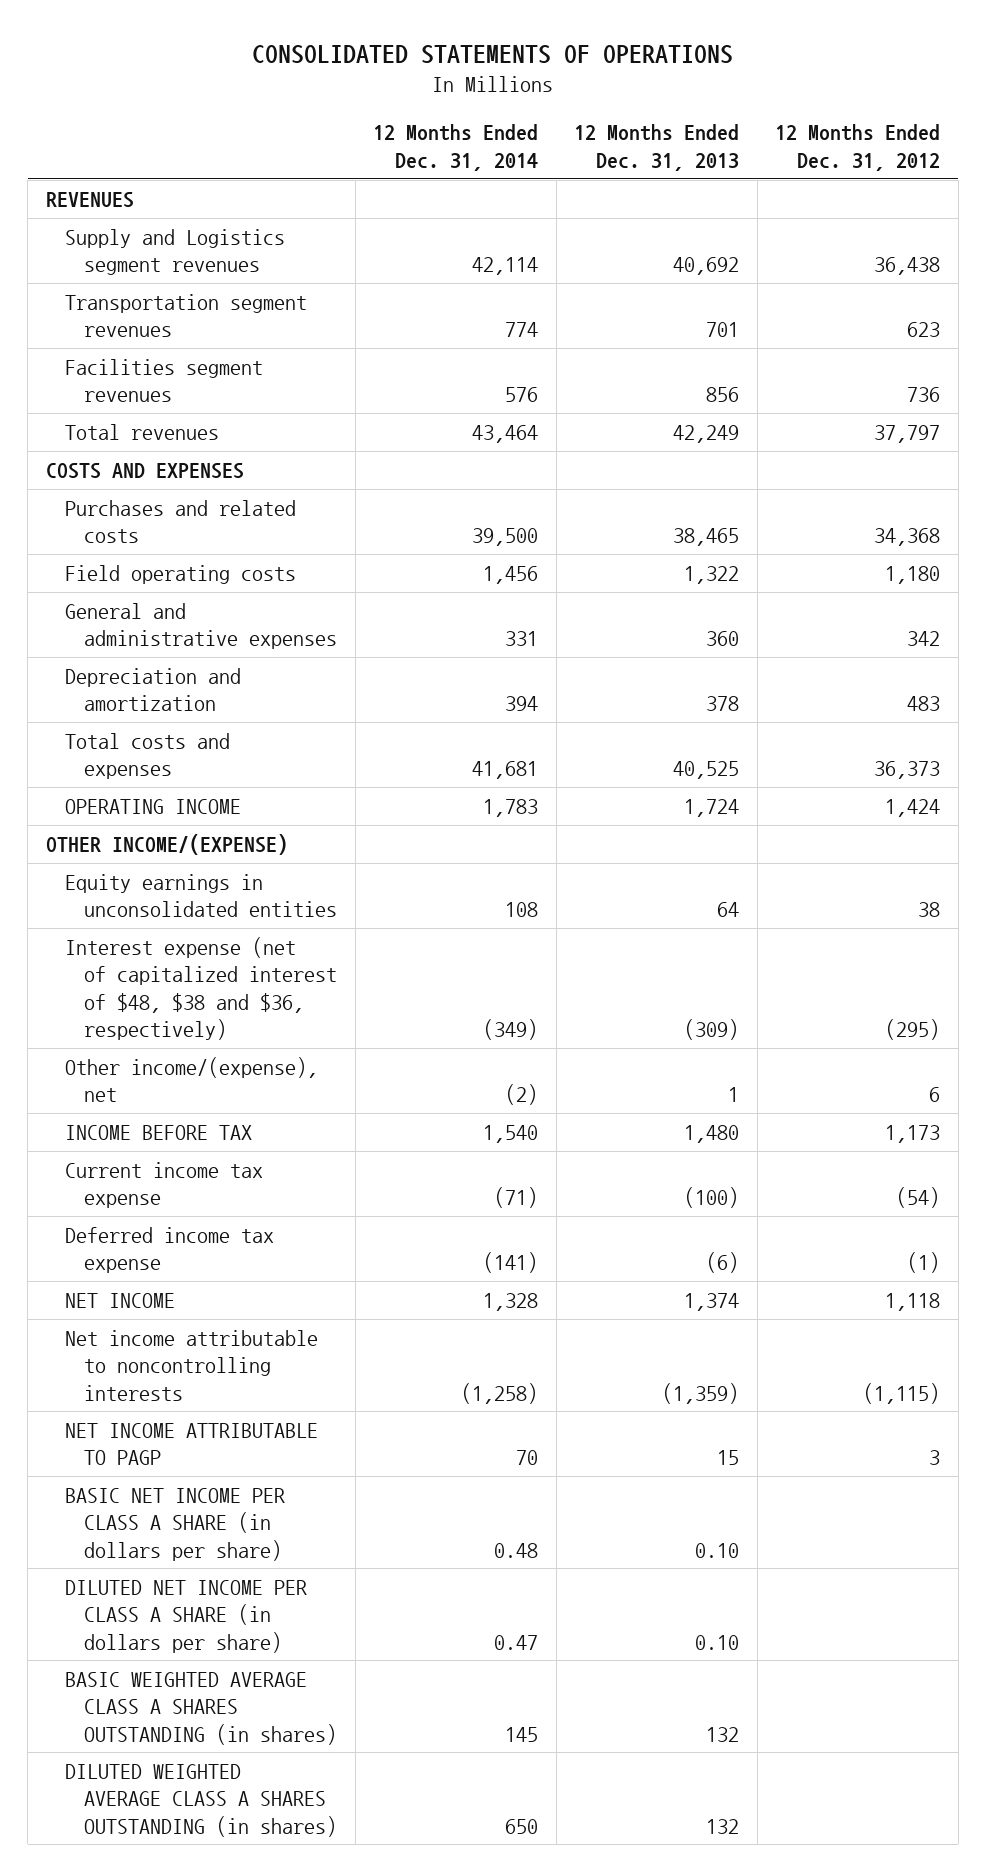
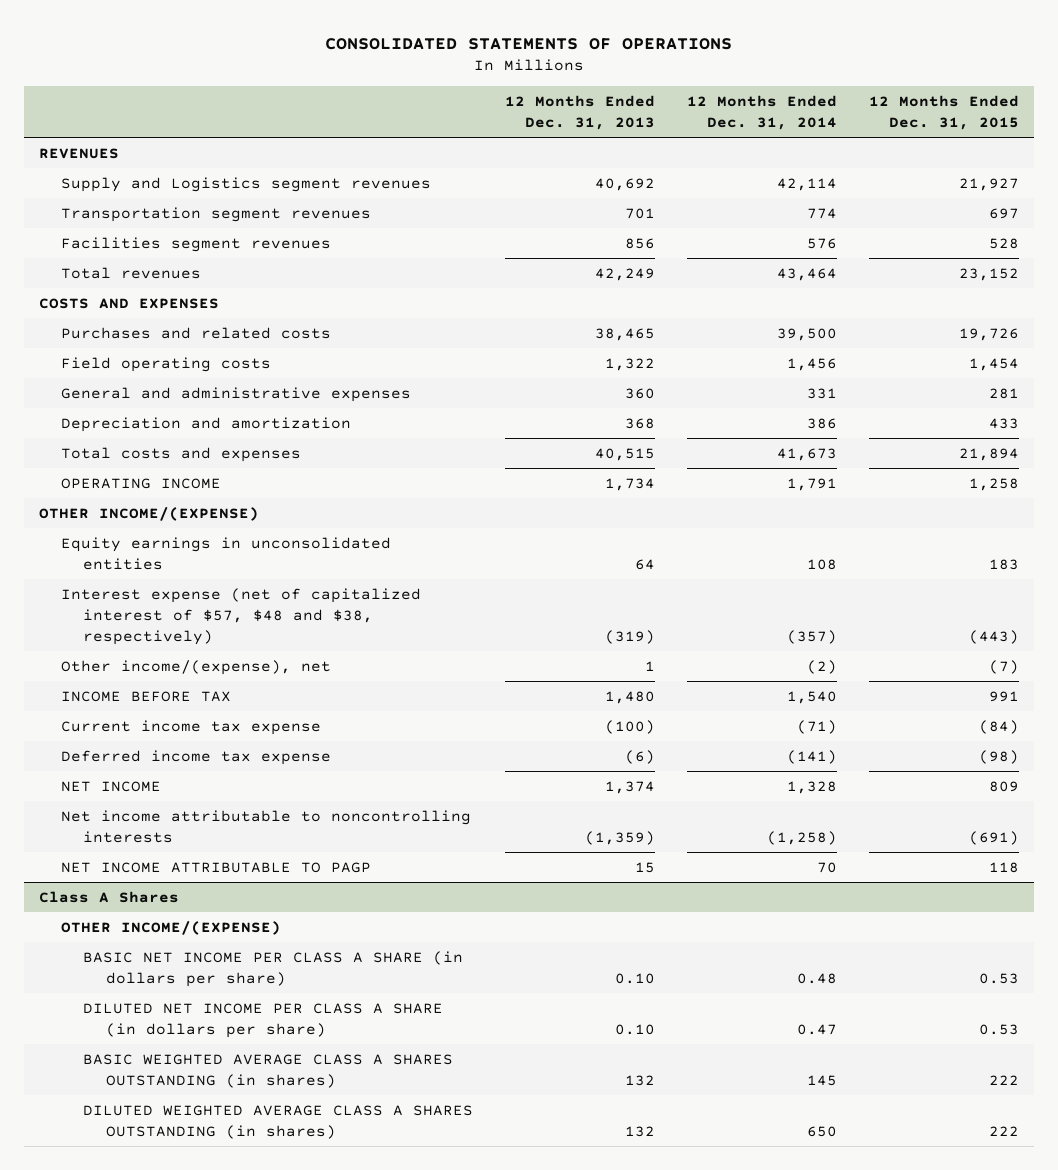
[775,124,941,171] 12 Months Ended Dec. 31, 2012 -> none
none -> [868,95,1019,131] 12 Months Ended Dec. 31, 2015
[505,696,539,712] 394 -> [806,417,837,429] 386
[706,696,740,712] 378 -> [625,417,656,429] 368
[472,761,539,780] 41,681 -> [776,447,837,461] 41,673
[673,761,740,780] 40,525 -> [595,447,656,461] 40,515
[483,798,539,817] 1,783 -> [786,477,837,491] 1,791
[684,798,740,817] 1,724 -> [605,477,656,491] 1,734
[65,936,338,1040] Interest expense (net of capitalized interest of $48, $38 and $36, respectively) -> [61,587,422,645] Interest expense (net of capitalized interest of $57, $48 and $38, respectively)
[483,1018,539,1040] (349) -> [786,629,837,644] (357)
[684,1018,740,1040] (309) -> [605,629,656,644] (319)
none -> [39,890,180,903] Class A Shares
none -> [61,920,282,935] OTHER INCOME/(EXPENSE)

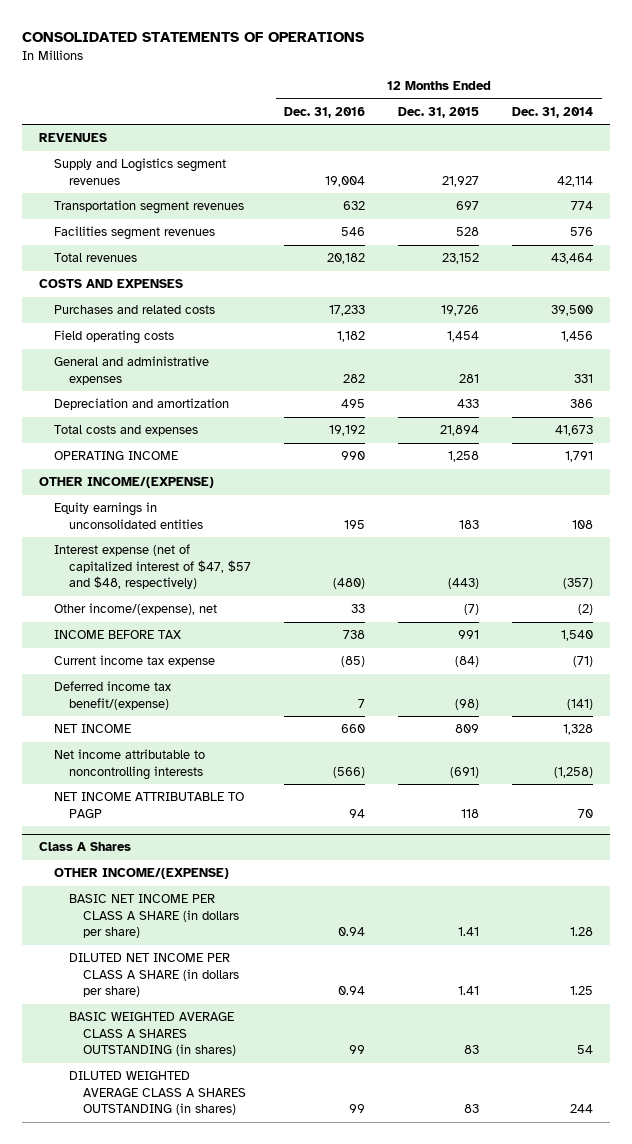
[505,95,656,131] 12 Months Ended Dec. 31, 2013 -> none
none -> [283,106,365,118] Dec. 31, 2016
[61,587,422,645] Interest expense (net of capitalized interest of $57, $48 and $38, respectively) -> [53,544,251,589] Interest expense (net of capitalized interest of $47, $57 and $48, respectively)
[61,749,332,765] Deferred income tax expense -> [53,681,171,710] Deferred income tax benefit/(expense)
[796,972,837,984] 0.48 -> [570,926,594,936] 1.28
[978,972,1019,984] 0.53 -> [458,926,480,936] 1.41
[796,1023,837,1035] 0.47 -> [570,985,594,995] 1.25
[978,1023,1019,1035] 0.53 -> [458,985,480,995] 1.41
[806,1074,837,1086] 145 -> [577,1044,594,1054] 54
[988,1074,1019,1085] 222 -> [464,1044,480,1054] 83
[806,1125,837,1137] 650 -> [570,1103,594,1113] 244
[988,1125,1019,1136] 222 -> [464,1103,480,1113] 83

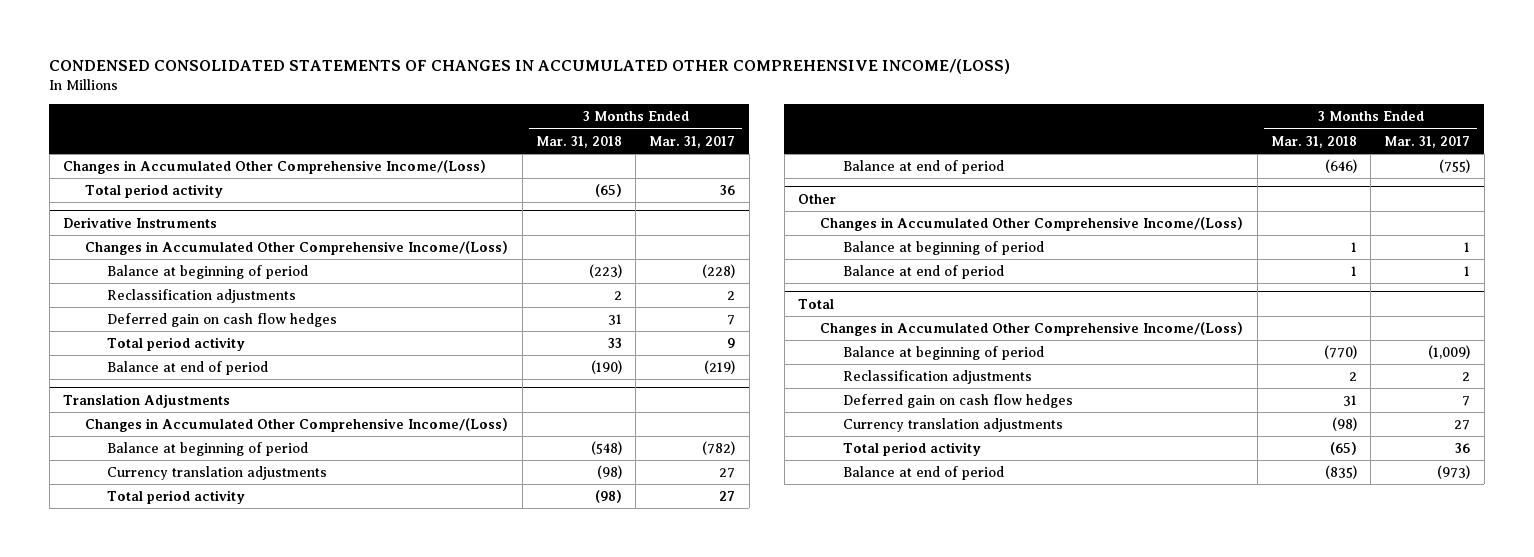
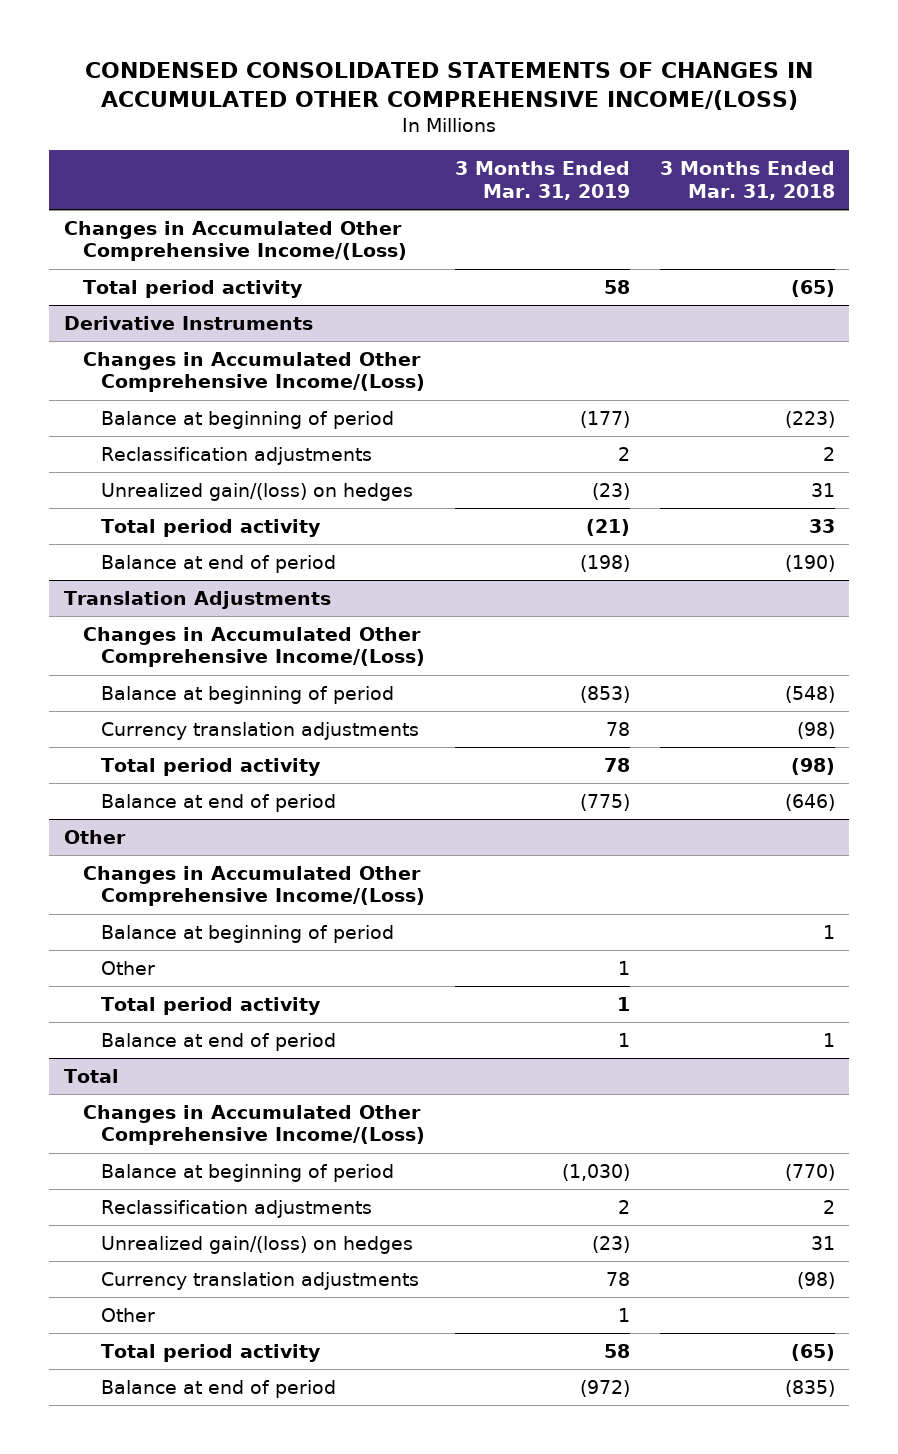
[649,135,736,148] Mar. 31, 2017 -> none
none -> [454,161,630,200] 3 Months Ended Mar. 31, 2019
[107,313,338,328] Deferred gain on cash flow hedges -> none
none -> [101,482,414,501] Unrealized gain/(loss) on hedges
none -> [101,960,156,975] Other
none -> [101,996,322,1015] Total period activity
[842,394,1073,409] Deferred gain on cash flow hedges -> none
none -> [101,1235,414,1254] Unrealized gain/(loss) on hedges
none -> [101,1307,156,1322] Other

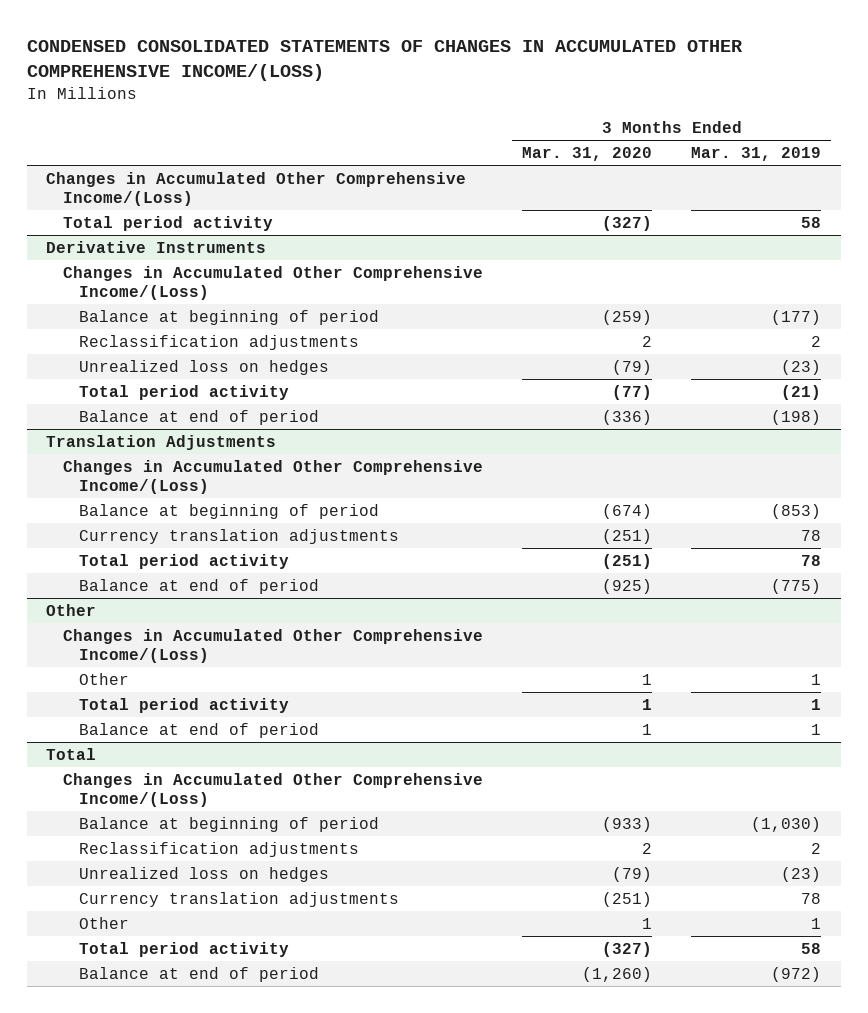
[659,161,835,200] 3 Months Ended Mar. 31, 2018 -> none
none -> [522,147,653,162] Mar. 31, 2020
[101,482,414,501] Unrealized gain/(loss) on hedges -> [79,359,330,375] Unrealized loss on hedges
[101,924,395,943] Balance at beginning of period -> none
[101,1235,414,1254] Unrealized gain/(loss) on hedges -> [79,866,330,882] Unrealized loss on hedges

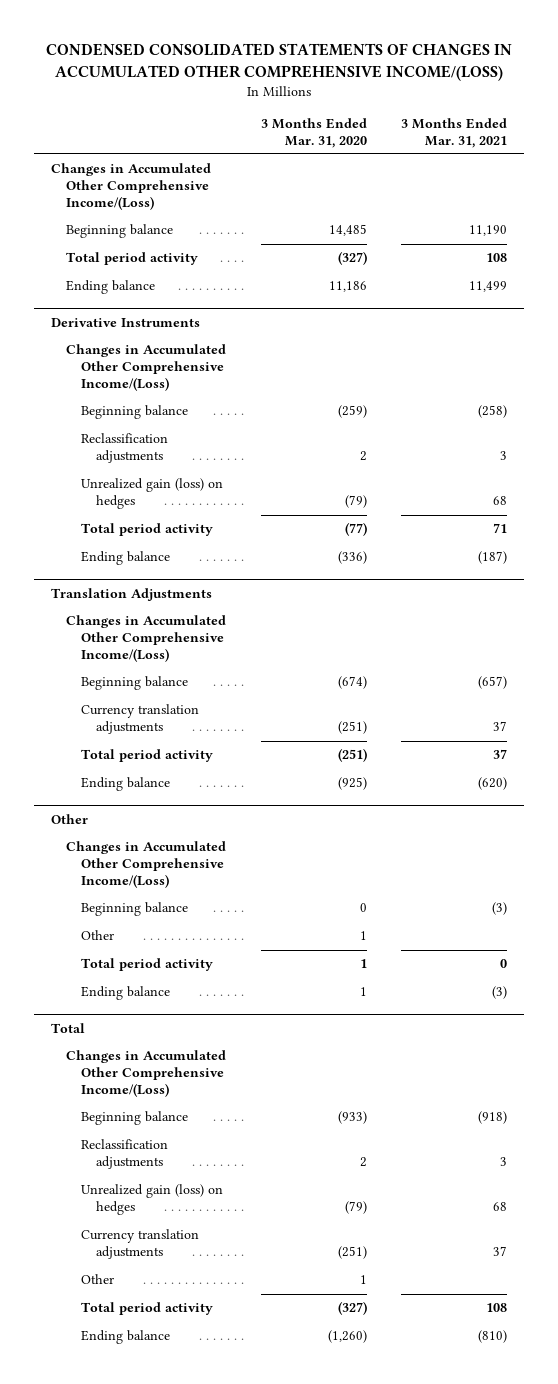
[691,147,822,162] Mar. 31, 2019 -> none
none -> [401,117,508,148] 3 Months Ended Mar. 31, 2021
none -> [66,224,174,239] Beginning balance
none -> [66,280,156,295] Ending balance
[79,309,380,325] Balance at beginning of period -> [81,405,189,420] Beginning balance
[79,359,330,375] Unrealized loss on hedges -> [81,478,224,510] Unrealized gain (loss) on hedges
[79,409,320,425] Balance at end of period -> [81,551,171,566] Ending balance
[79,503,380,519] Balance at beginning of period -> [81,676,189,691] Beginning balance
[79,578,320,594] Balance at end of period -> [81,777,171,792] Ending balance
none -> [81,902,189,917] Beginning balance
[79,722,320,738] Balance at end of period -> none
none -> [81,986,171,1001] Ending balance
[79,816,380,832] Balance at beginning of period -> [81,1111,189,1126] Beginning balance
[79,866,330,882] Unrealized loss on hedges -> [81,1184,224,1216] Unrealized gain (loss) on hedges
[79,966,320,982] Balance at end of period -> [81,1330,171,1345] Ending balance

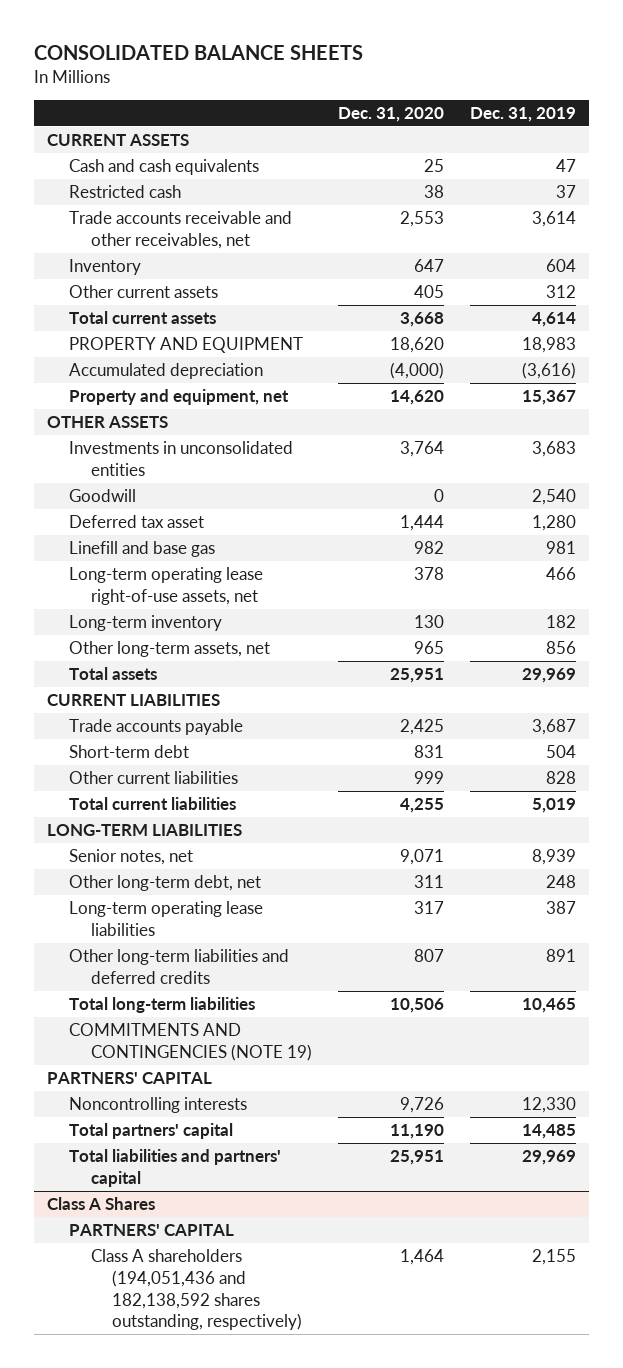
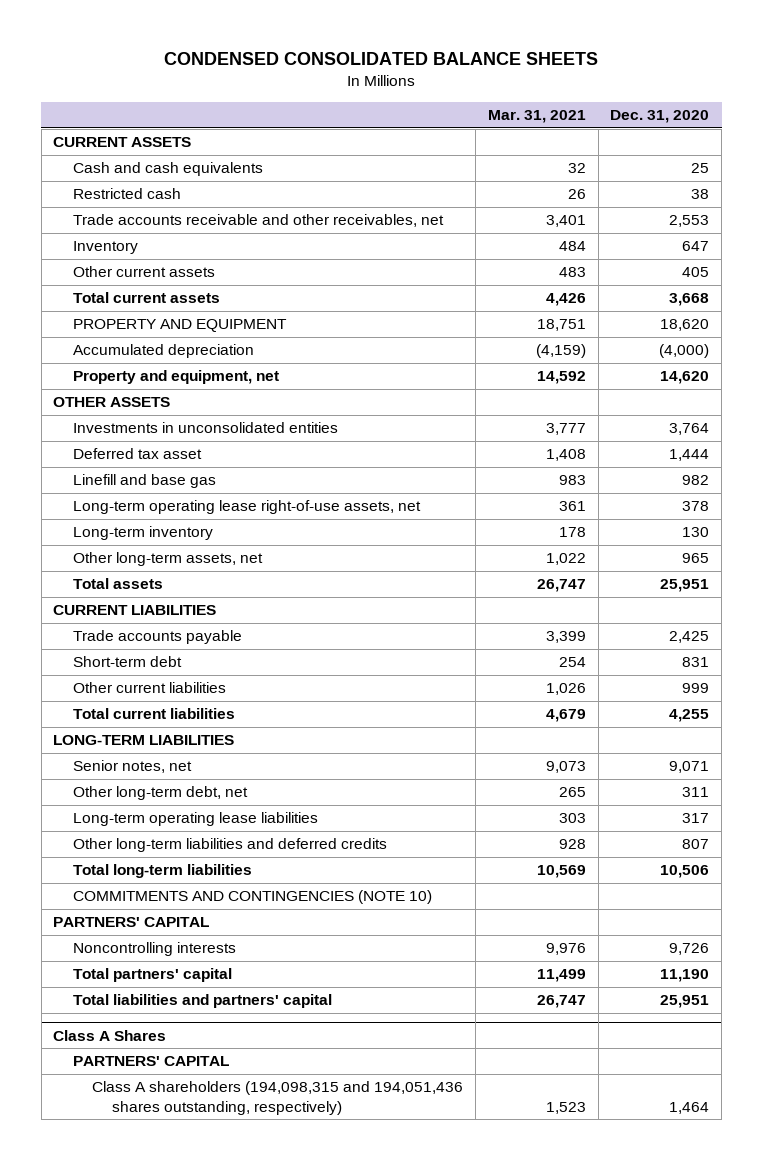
[33,45,363,61] CONSOLIDATED BALANCE SHEETS -> [164,52,599,66] CONDENSED CONSOLIDATED BALANCE SHEETS
[470,106,577,122] Dec. 31, 2019 -> none
none -> [487,110,586,124] Mar. 31, 2021
[68,489,136,503] Goodwill -> none
[68,1023,312,1061] COMMITMENTS AND CONTINGENCIES (NOTE 19) -> [72,890,432,905] COMMITMENTS AND CONTINGENCIES (NOTE 10)
[90,1249,303,1331] Class A shareholders (194,051,436 and 182,138,592 shares outstanding, respectively) -> [92,1081,464,1116] Class A shareholders (194,098,315 and 194,051,436 shares outstanding, respectively)

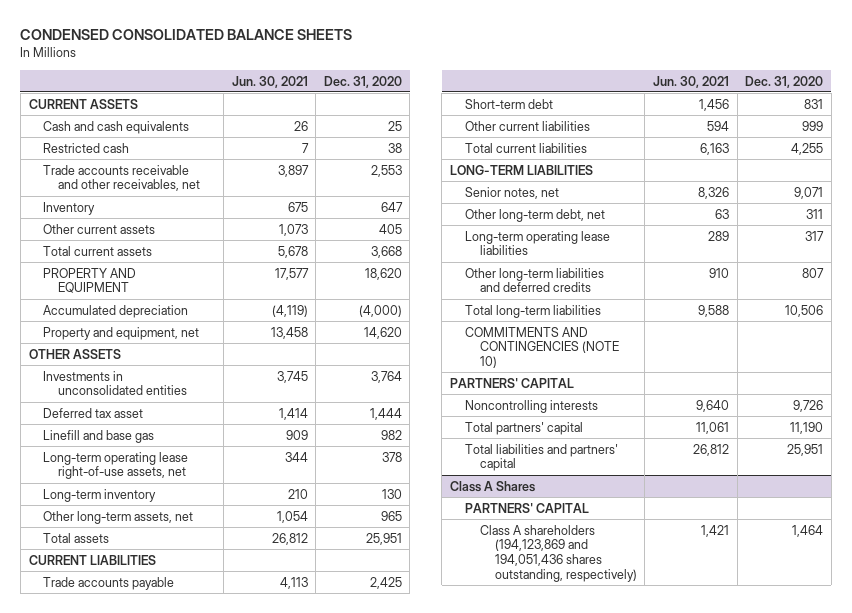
[487,110,586,124] Mar. 31, 2021 -> none
none -> [231,75,308,88] Jun. 30, 2021
[92,1081,464,1116] Class A shareholders (194,098,315 and 194,051,436 shares outstanding, respectively) -> [479,524,637,582] Class A shareholders (194,123,869 and 194,051,436 shares outstanding, respectively)

